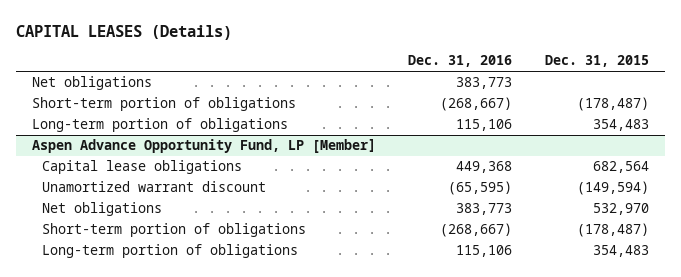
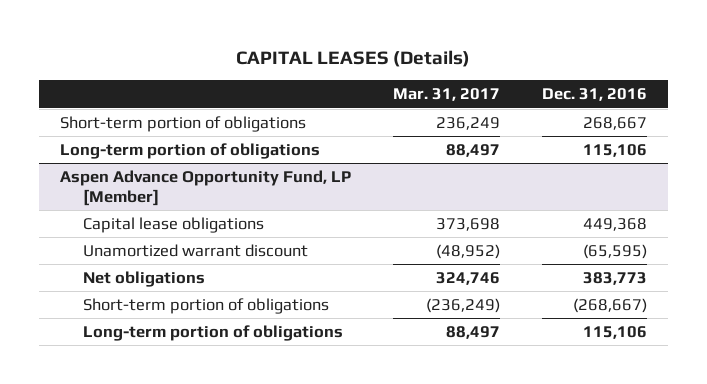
[544,55,649,68] Dec. 31, 2015 -> none
none -> [392,88,500,102] Mar. 31, 2017
[32,76,153,91] Net obligations -> none
[440,97,513,112] (268,667) -> [582,116,647,130] 268,667

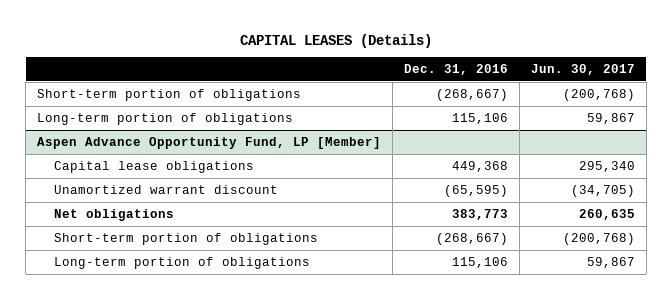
[392,88,500,102] Mar. 31, 2017 -> none
none -> [530,64,635,76] Jun. 30, 2017
[582,116,647,130] 268,667 -> [435,88,508,101] (268,667)

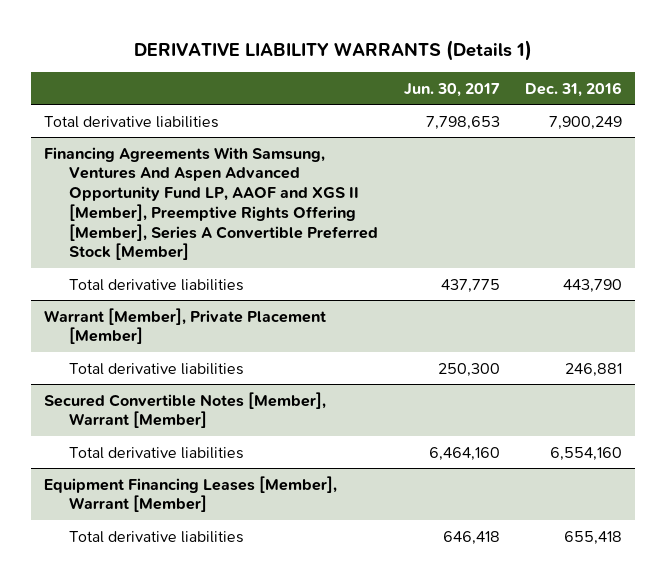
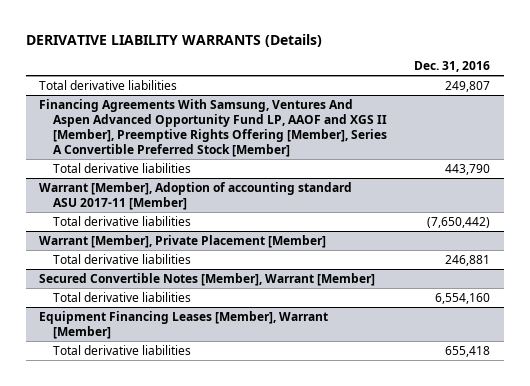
[134,39,533,61] DERIVATIVE LIABILITY WARRANTS (Details 1) -> [25,33,322,47] DERIVATIVE LIABILITY WARRANTS (Details)
[403,82,500,97] Jun. 30, 2017 -> none
[549,115,623,130] 7,900,249 -> [445,80,491,92] 249,807
none -> [39,181,353,210] Warrant [Member], Adoption of accounting standard ASU 2017-11 [Member]
none -> [52,215,191,226] Total derivative liabilities

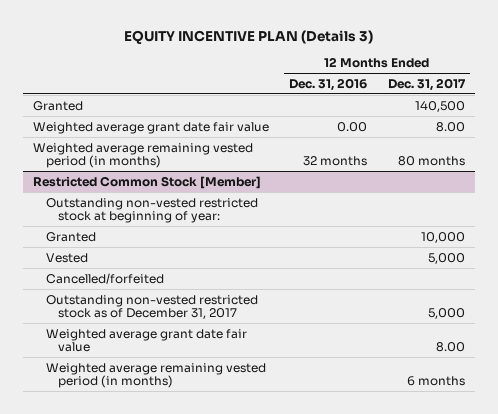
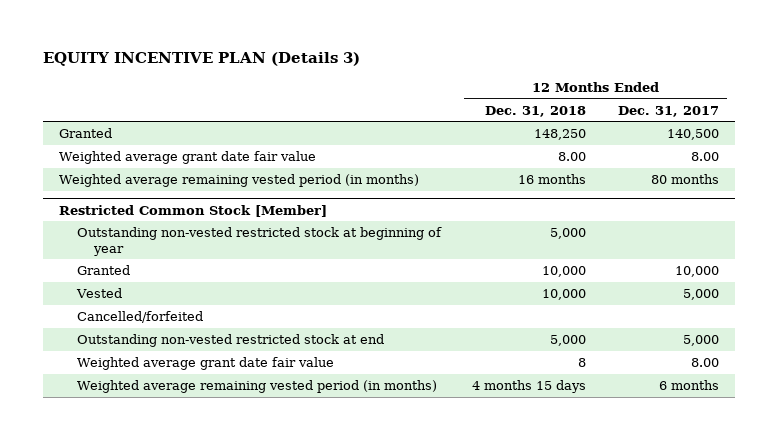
[289,77,368,91] Dec. 31, 2016 -> none
none -> [485,105,587,117] Dec. 31, 2018
[45,197,258,224] Outstanding non-vested restricted stock at beginning of year: -> [76,227,442,256] Outstanding non-vested restricted stock at beginning of year
[45,294,258,320] Outstanding non-vested restricted stock as of December 31, 2017 -> [76,334,384,348] Outstanding non-vested restricted stock at end

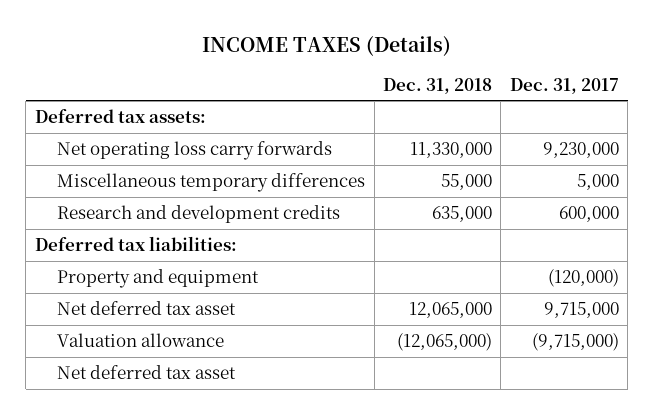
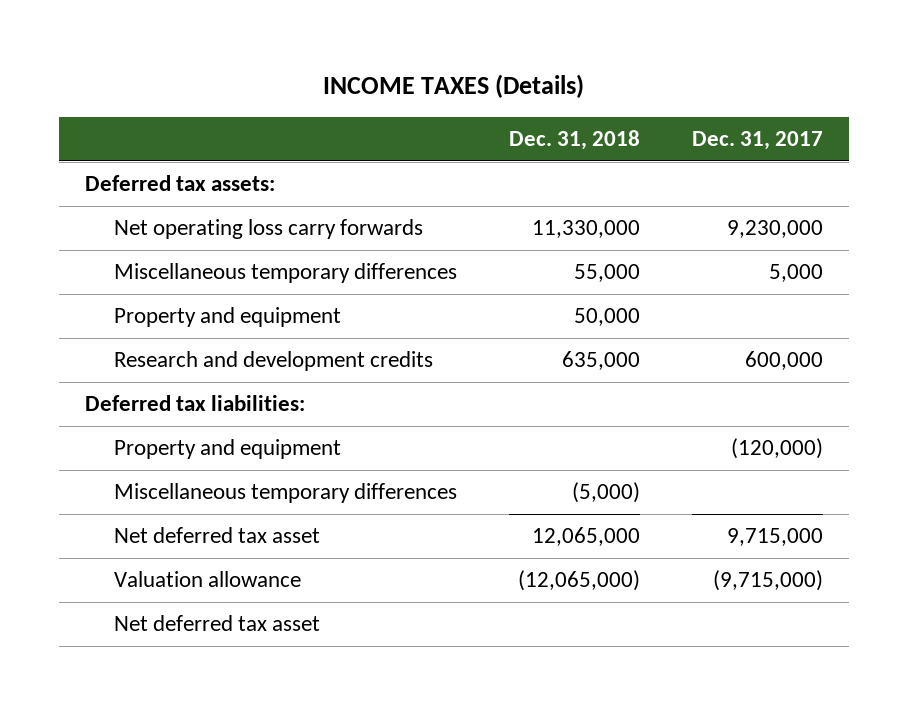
none -> [113,307,341,328] Property and equipment
none -> [113,483,457,504] Miscellaneous temporary differences

